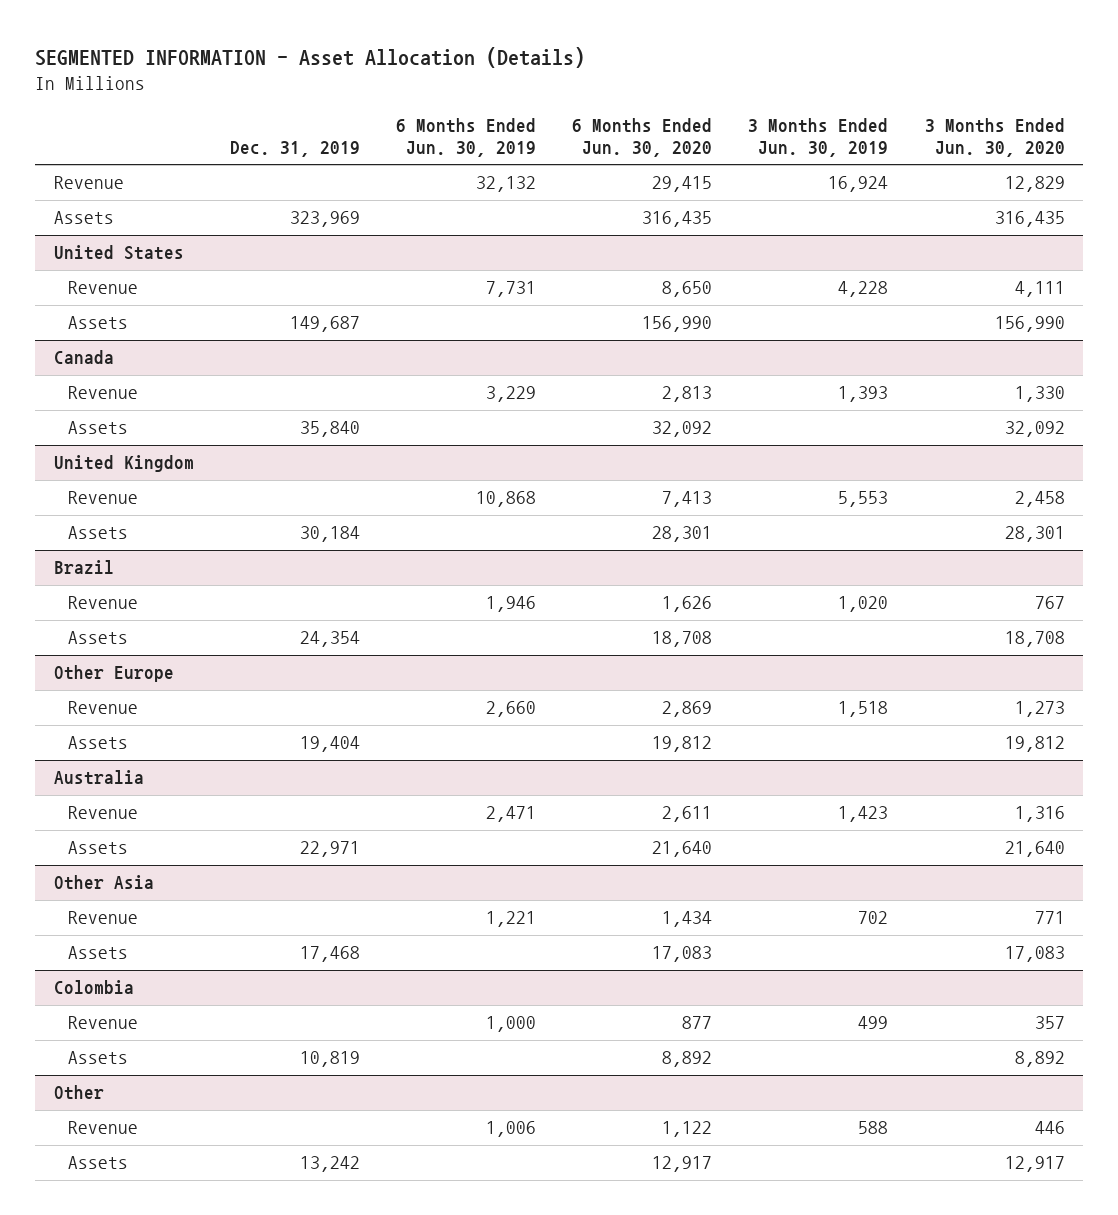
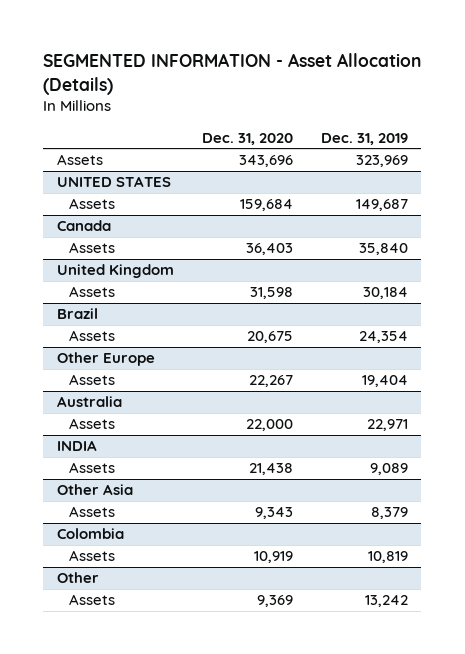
[396,118,537,157] 6 Months Ended Jun. 30, 2019 -> none
[572,118,713,157] 6 Months Ended Jun. 30, 2020 -> none
[748,118,889,157] 3 Months Ended Jun. 30, 2019 -> none
[924,118,1065,157] 3 Months Ended Jun. 30, 2020 -> none
none -> [201,132,293,145] Dec. 31, 2020
[53,176,124,190] Revenue -> none
[68,281,139,295] Revenue -> none
[53,245,184,261] United States -> [57,176,172,188] UNITED STATES
[68,386,139,400] Revenue -> none
[68,491,139,505] Revenue -> none
[68,596,139,610] Revenue -> none
[68,701,139,715] Revenue -> none
[68,806,139,820] Revenue -> none
none -> [57,440,98,452] INDIA
none -> [69,462,116,474] Assets
[68,911,139,925] Revenue -> none
[299,946,360,963] 17,468 -> [370,507,408,520] 8,379
[68,1016,139,1030] Revenue -> none
[68,1121,139,1135] Revenue -> none

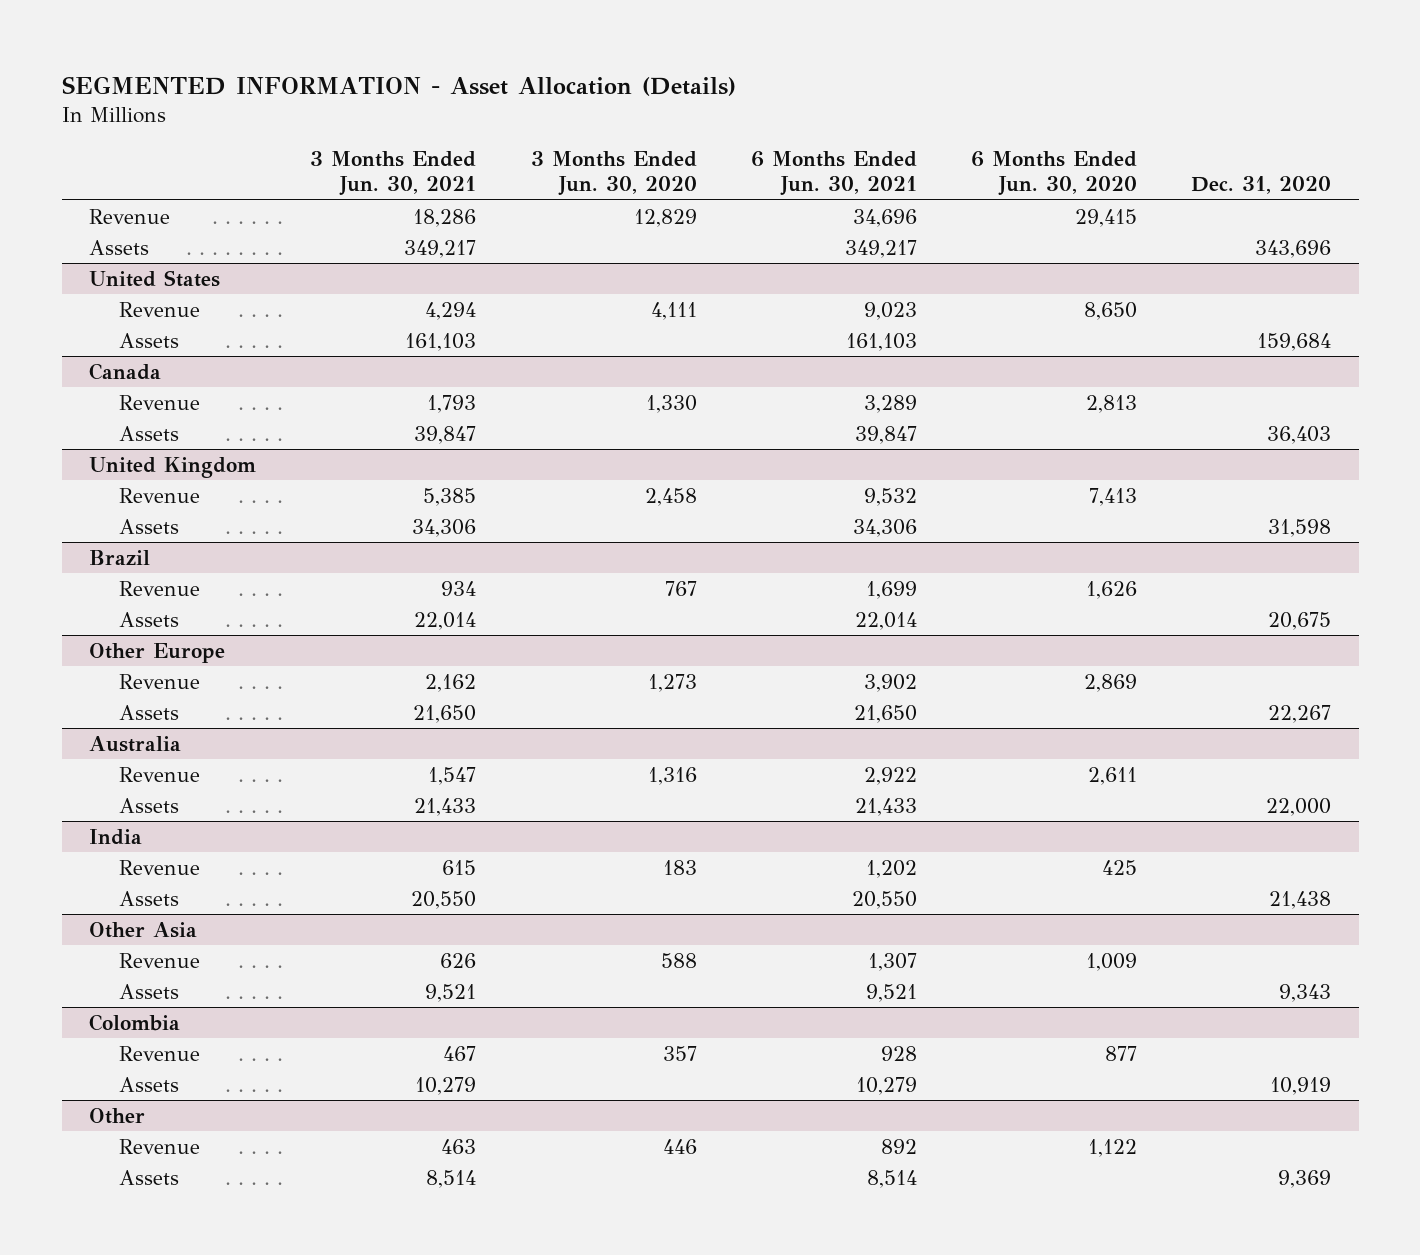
[320,132,408,145] Dec. 31, 2019 -> none
none -> [310,150,477,197] 3 Months Ended Jun. 30, 2021
none -> [530,150,697,197] 3 Months Ended Jun. 30, 2020
none -> [750,150,917,197] 6 Months Ended Jun. 30, 2021
none -> [971,150,1138,197] 6 Months Ended Jun. 30, 2020
none -> [88,208,170,224] Revenue
[57,176,172,188] UNITED STATES -> [88,269,220,287] United States
none -> [119,301,201,317] Revenue
none -> [119,394,201,410] Revenue
none -> [119,487,201,503] Revenue
none -> [119,580,201,596] Revenue
none -> [119,673,201,689] Revenue
none -> [119,766,201,782] Revenue
[57,440,98,452] INDIA -> [88,828,142,845] India
none -> [119,859,201,875] Revenue
none -> [119,952,201,968] Revenue
none -> [119,1045,201,1061] Revenue
none -> [119,1138,201,1154] Revenue

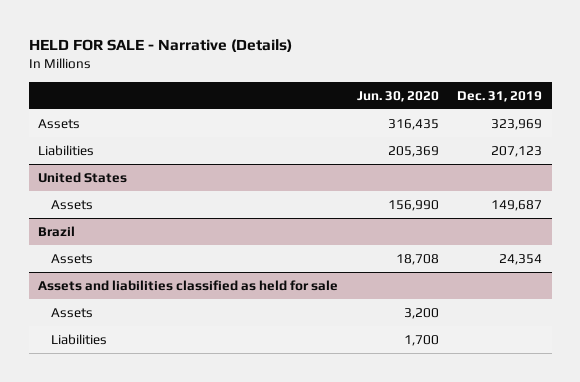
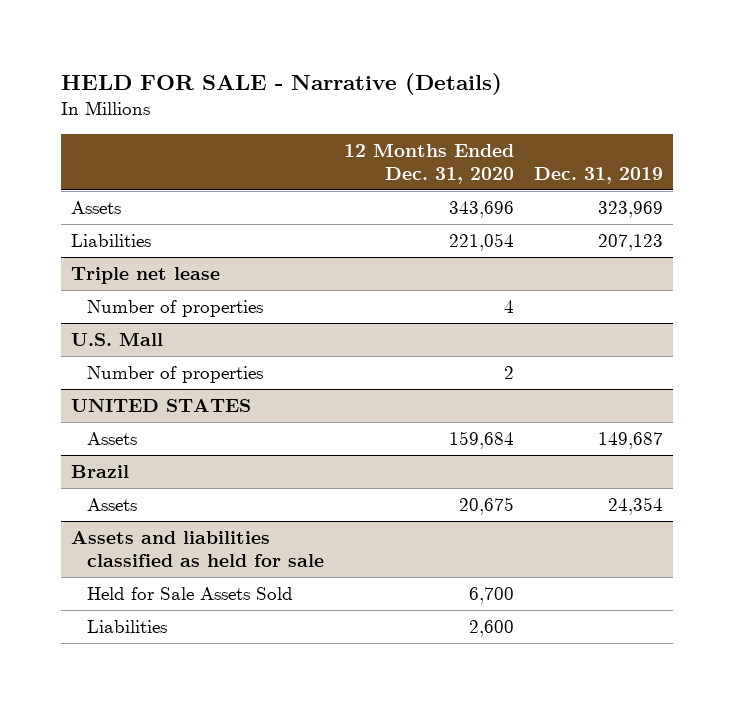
[356,90,439,102] Jun. 30, 2020 -> none
none -> [344,142,515,184] 12 Months Ended Dec. 31, 2020
none -> [71,267,221,285] Triple net lease
none -> [87,300,264,318] Number of properties
none -> [71,332,164,347] U.S. Mall
none -> [87,366,264,384] Number of properties
[37,171,127,183] United States -> [71,399,252,413] UNITED STATES
[50,307,93,318] Assets -> none
none -> [87,587,294,601] Held for Sale Assets Sold

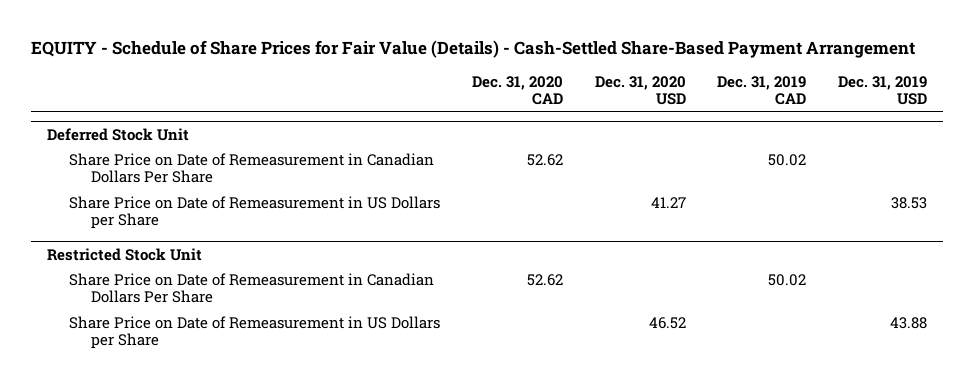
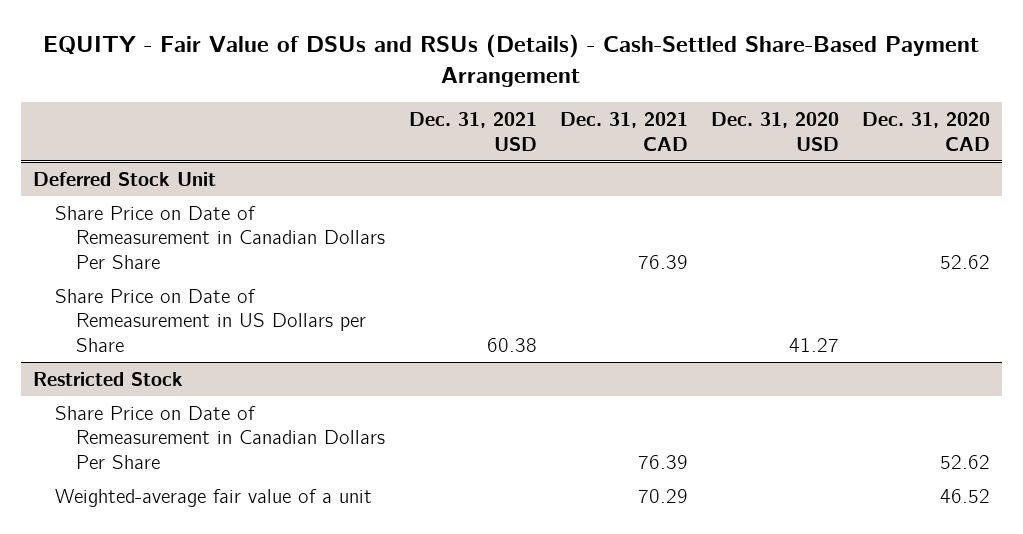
[31,40,916,59] EQUITY - Schedule of Share Prices for Fair Value (Details) - Cash-Settled Share-Based Payment Arrangement -> [43,33,980,87] EQUITY - Fair Value of DSUs and RSUs (Details) - Cash-Settled Share-Based Payment Arrangement
[717,75,807,106] Dec. 31, 2019 CAD -> none
[838,75,928,106] Dec. 31, 2019 USD -> none
none -> [408,111,537,151] Dec. 31, 2021 USD
none -> [559,111,688,151] Dec. 31, 2021 CAD
[47,247,203,261] Restricted Stock Unit -> [32,371,183,386] Restricted Stock
[68,316,440,350] Share Price on Date of Remeasurement in US Dollars per Share -> none
none -> [54,488,372,507] Weighted-average fair value of a unit

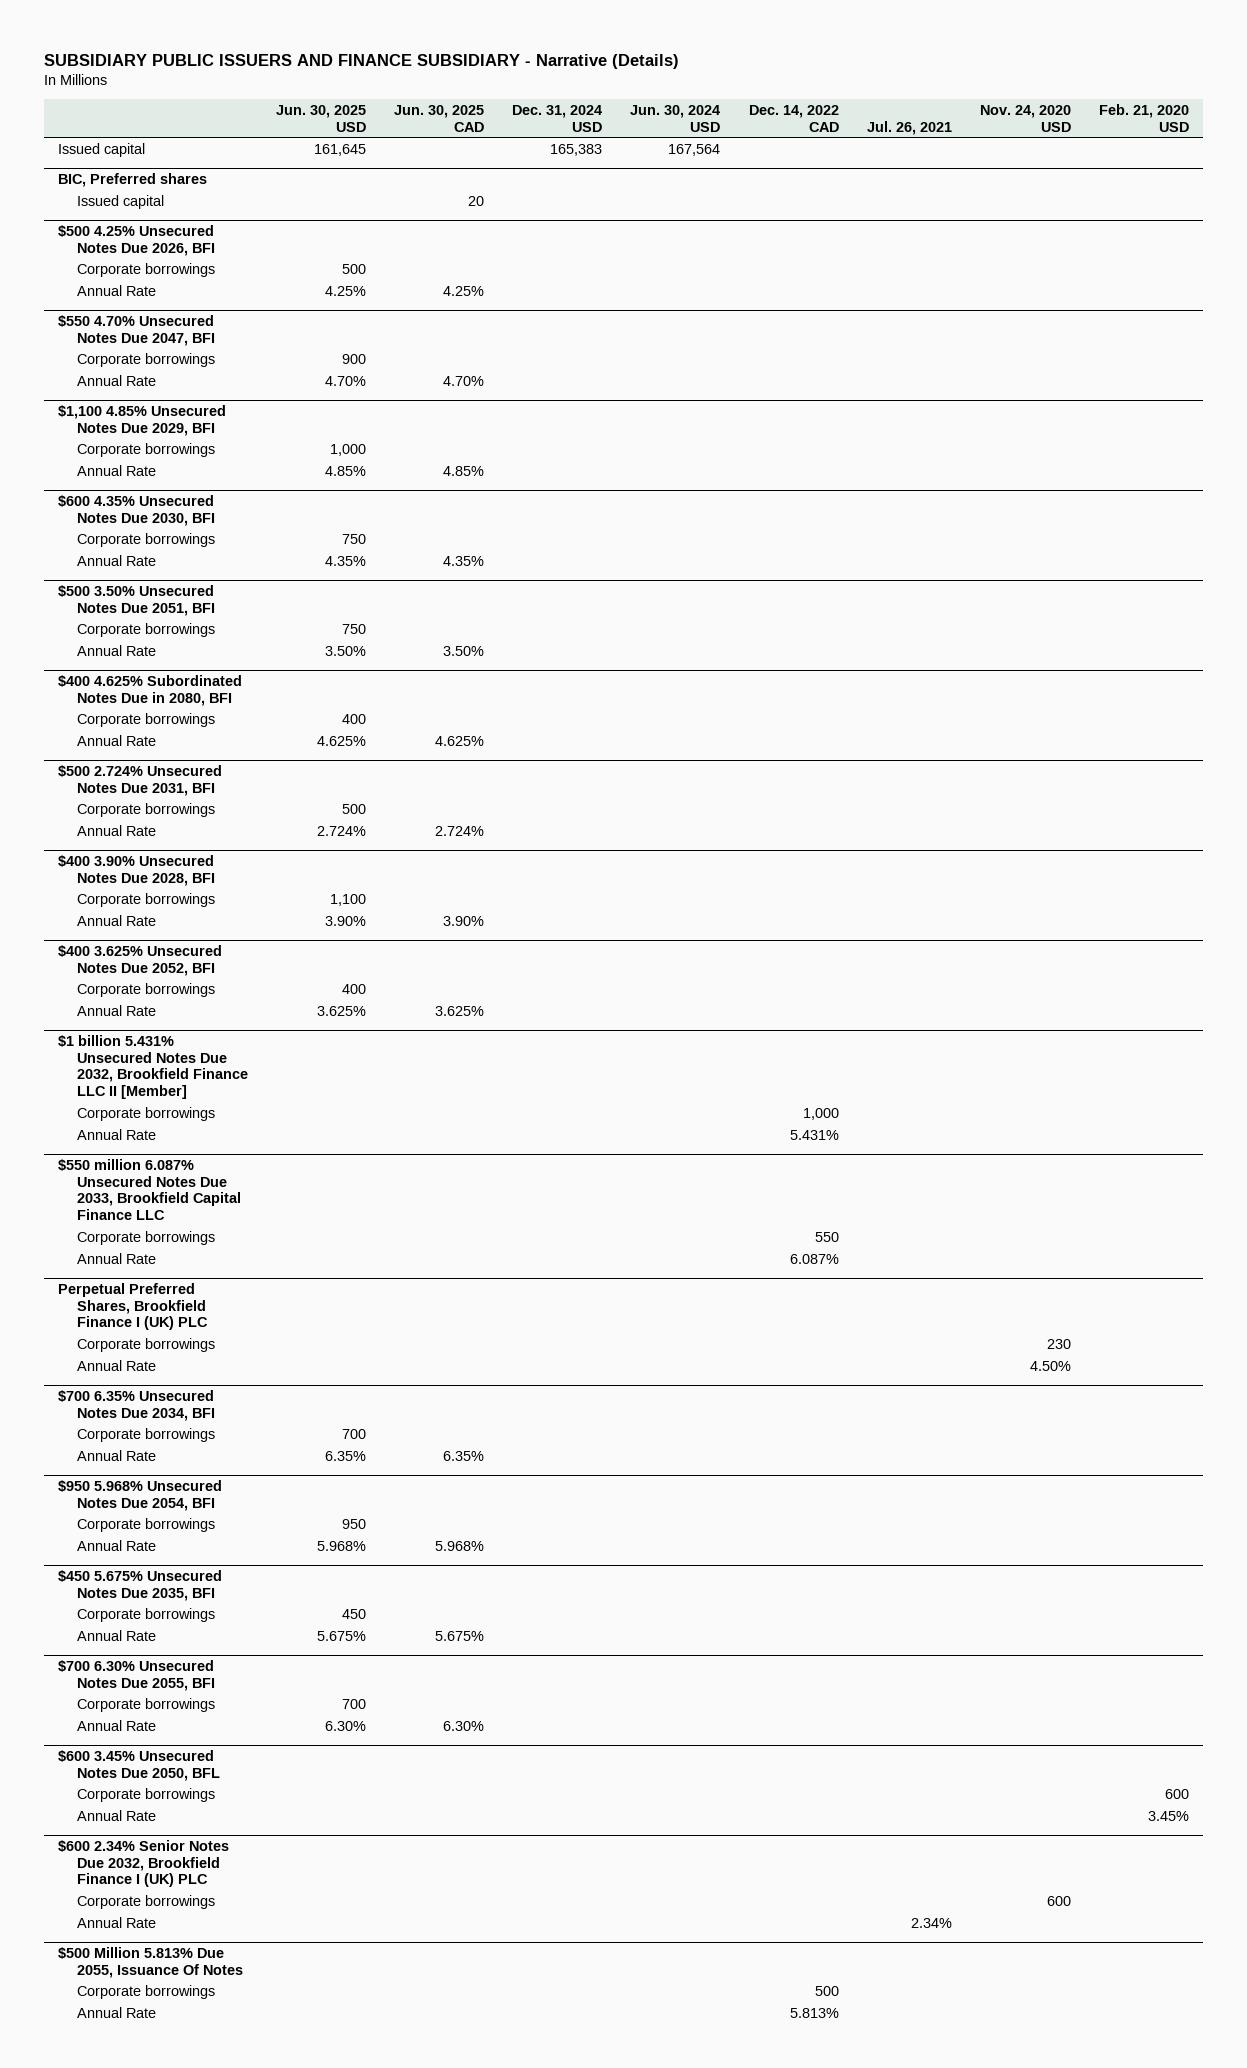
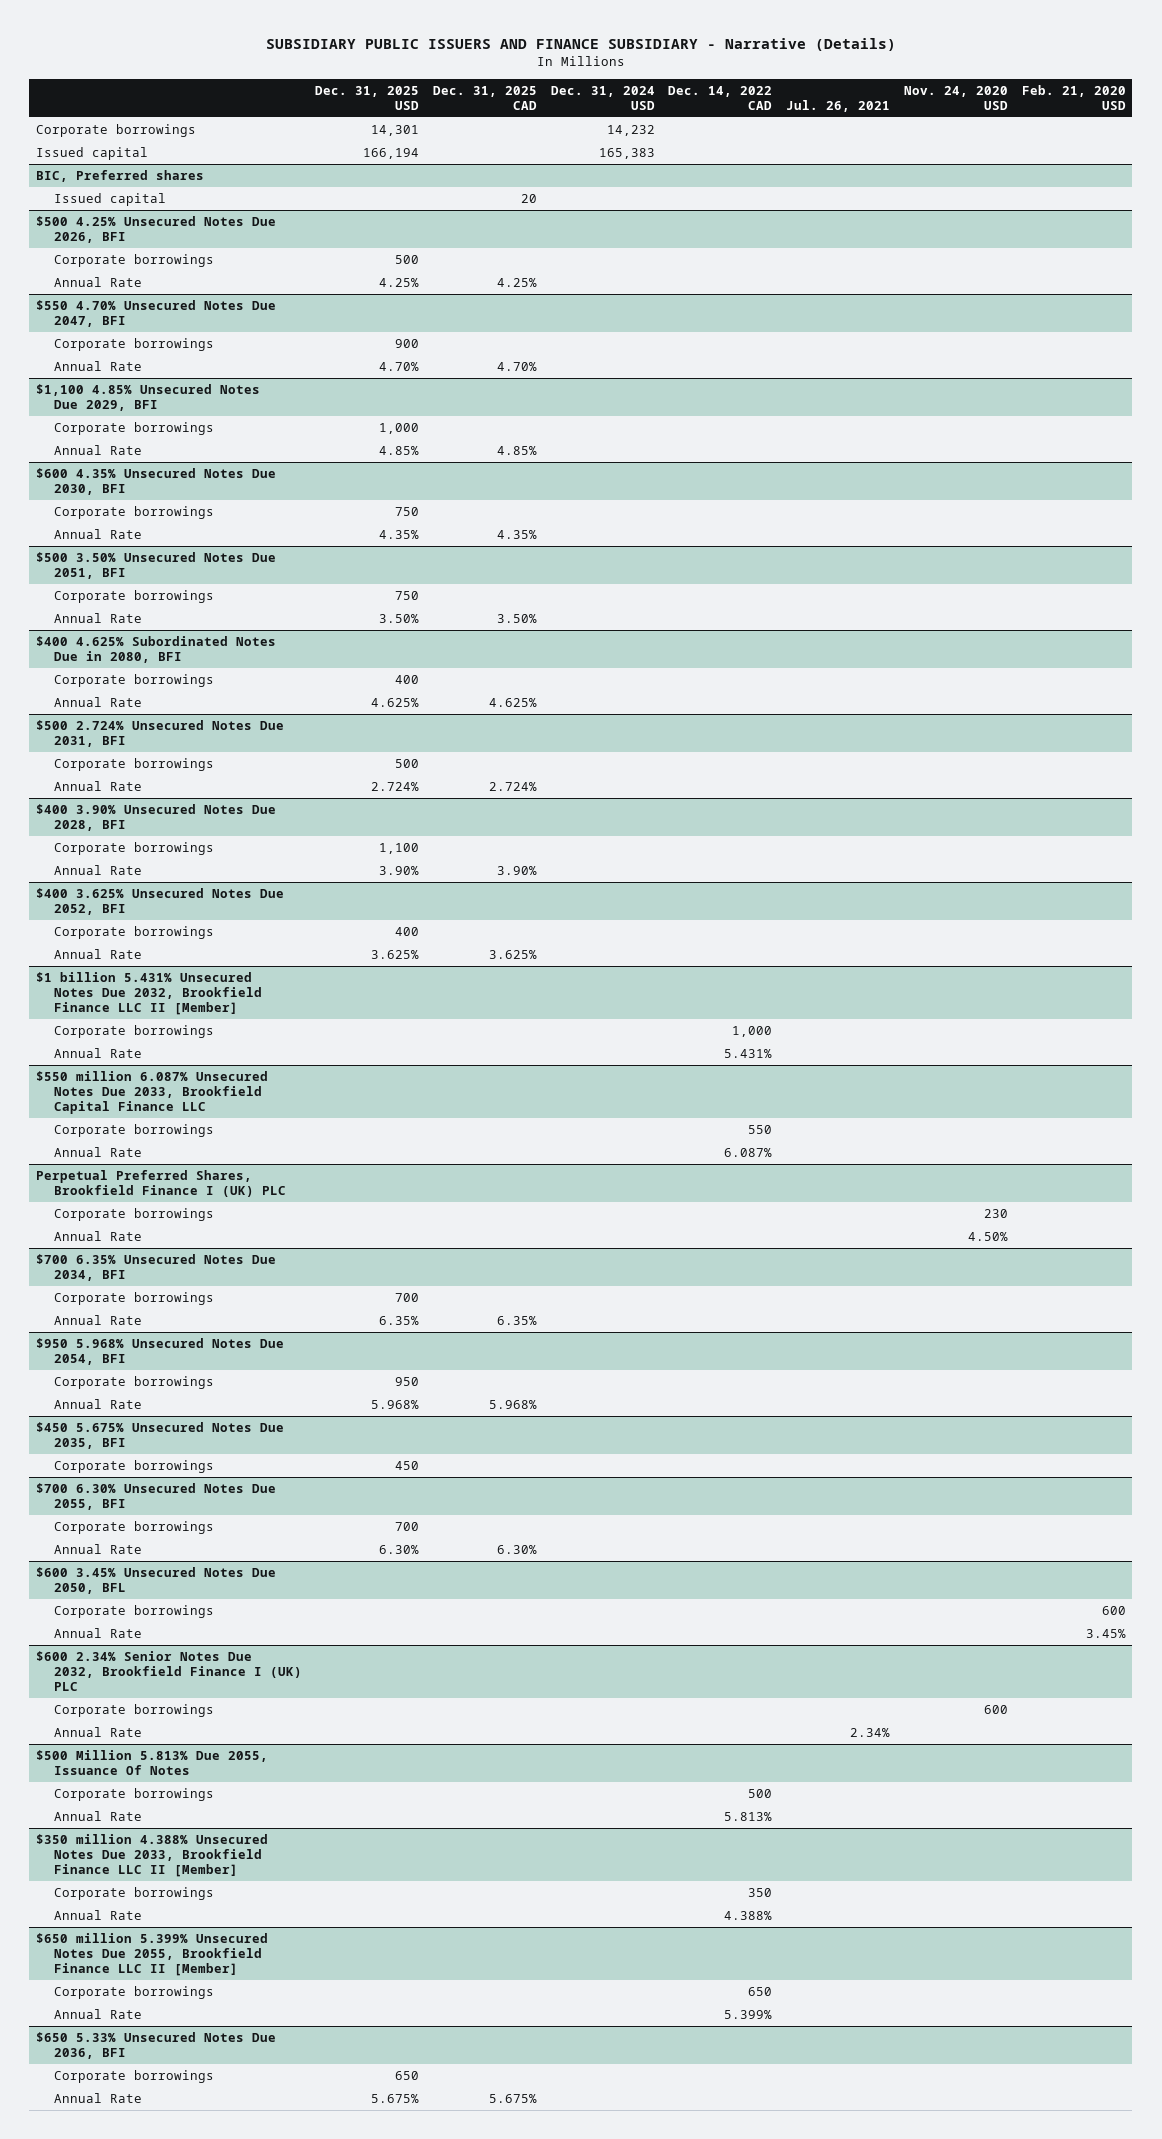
[275,104,366,132] Jun. 30, 2025 USD -> none
[394,104,485,132] Jun. 30, 2025 CAD -> none
[630,104,721,132] Jun. 30, 2024 USD -> none
none -> [315,85,420,110] Dec. 31, 2025 USD
none -> [433,85,538,110] Dec. 31, 2025 CAD
none -> [36,123,197,137] Corporate borrowings
[76,1629,156,1641] Annual Rate -> none
none -> [36,1833,269,1878] $350 million 4.388% Unsecured Notes Due 2033, Brookfield Finance LLC II [Member]
none -> [53,1886,214,1900] Corporate borrowings
none -> [53,1909,142,1920] Annual Rate
none -> [36,1932,269,1977] $650 million 5.399% Unsecured Notes Due 2055, Brookfield Finance LLC II [Member]
none -> [53,1985,214,1999] Corporate borrowings
none -> [53,2008,142,2019] Annual Rate
none -> [36,2031,277,2060] $650 5.33% Unsecured Notes Due 2036, BFI
none -> [53,2069,214,2083] Corporate borrowings
none -> [53,2092,142,2103] Annual Rate

